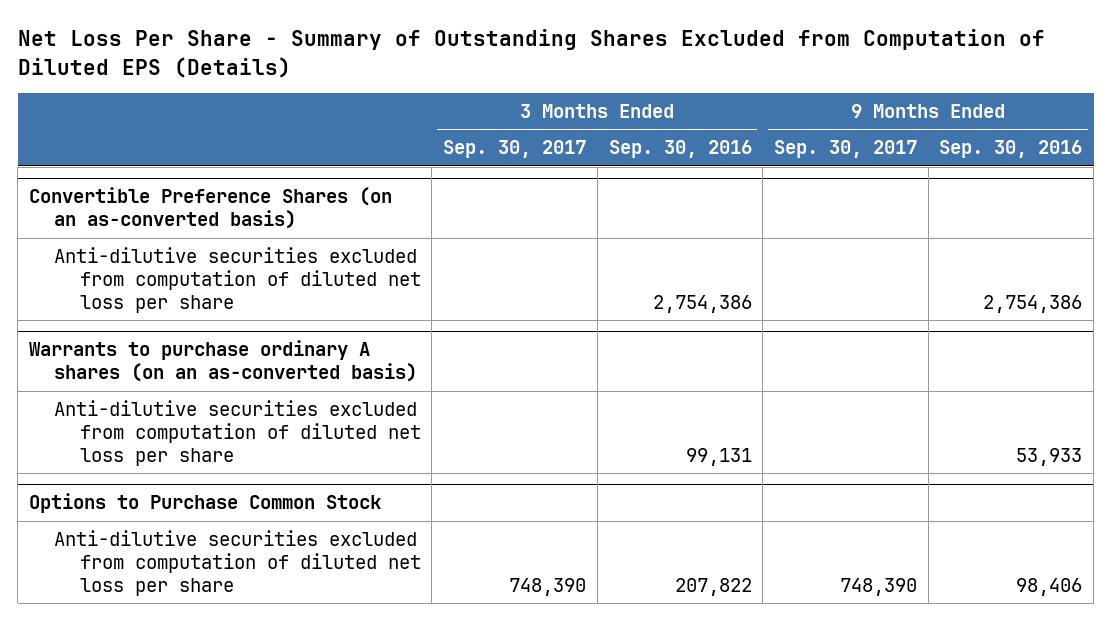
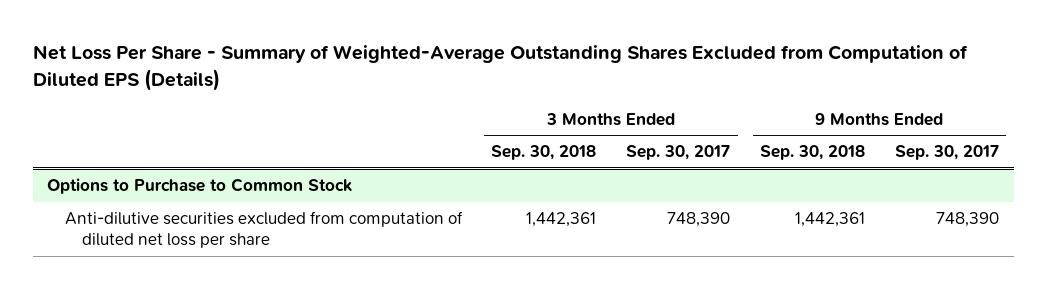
[17,29,1045,78] Net Loss Per Share - Summary of Outstanding Shares Excluded from Computation of Diluted EPS (Details) -> [32,45,968,91] Net Loss Per Share - Summary of Weighted-Average Outstanding Shares Excluded from Computation of Diluted EPS (Details)
[608,140,752,159] Sep. 30, 2016 -> none
[939,140,1083,159] Sep. 30, 2016 -> none
none -> [491,145,597,161] Sep. 30, 2018
none -> [760,145,866,161] Sep. 30, 2018
[29,187,393,230] Convertible Preference Shares (on an as-converted basis) -> none
[54,246,421,314] Anti-dilutive securities excluded from computation of diluted net loss per share -> none
[29,340,418,383] Warrants to purchase ordinary A shares (on an as-converted basis) -> none
[54,399,421,467] Anti-dilutive securities excluded from computation of diluted net loss per share -> none
[29,493,382,514] Options to Purchase Common Stock -> [47,178,353,195] Options to Purchase to Common Stock

